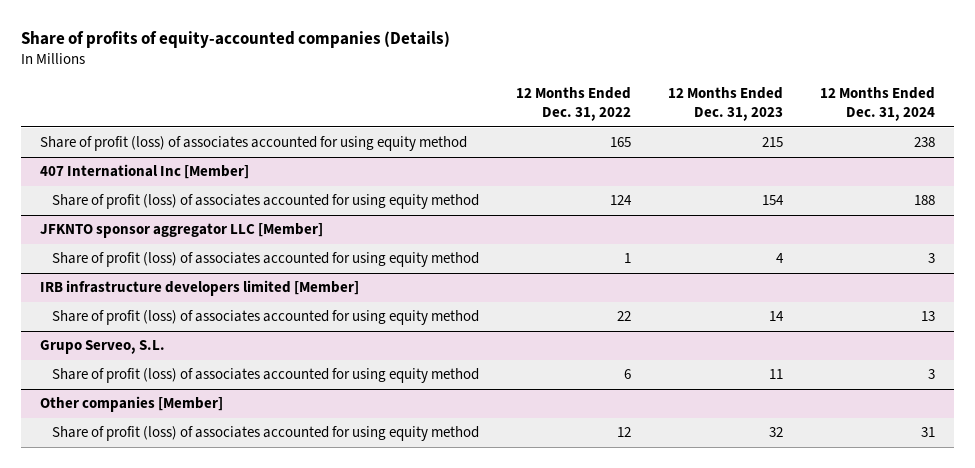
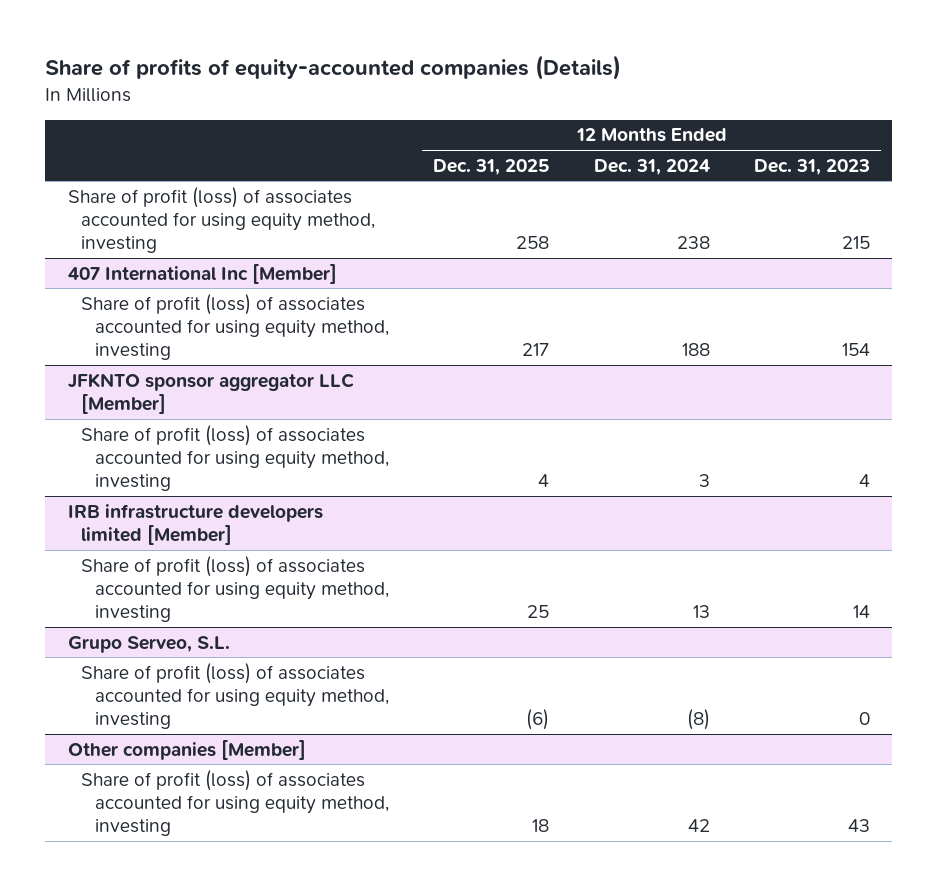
[515,87,631,122] 12 Months Ended Dec. 31, 2022 -> none
none -> [433,158,550,175] Dec. 31, 2025
[39,136,467,152] Share of profit (loss) of associates accounted for using equity method -> [67,186,376,254] Share of profit (loss) of associates accounted for using equity method, investing
[51,194,479,210] Share of profit (loss) of associates accounted for using equity method -> [81,293,390,361] Share of profit (loss) of associates accounted for using equity method, investing
[51,252,479,268] Share of profit (loss) of associates accounted for using equity method -> [81,424,390,492] Share of profit (loss) of associates accounted for using equity method, investing
[51,310,479,326] Share of profit (loss) of associates accounted for using equity method -> [81,555,390,623] Share of profit (loss) of associates accounted for using equity method, investing
[51,368,479,384] Share of profit (loss) of associates accounted for using equity method -> [81,662,390,730] Share of profit (loss) of associates accounted for using equity method, investing
[769,369,784,380] 11 -> [859,712,871,726] 0
[928,369,936,380] 3 -> [686,709,710,731] (8)
[51,426,479,442] Share of profit (loss) of associates accounted for using equity method -> [81,769,390,837] Share of profit (loss) of associates accounted for using equity method, investing
[769,427,784,438] 32 -> [848,819,871,833] 43
[921,427,936,438] 31 -> [687,819,710,833] 42

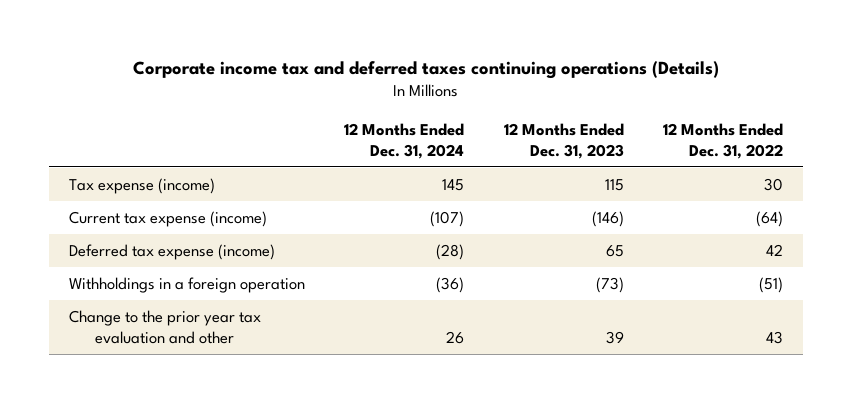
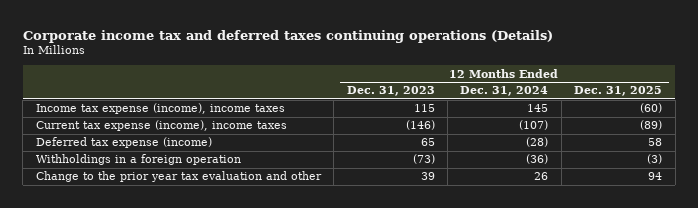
[662,122,783,159] 12 Months Ended Dec. 31, 2022 -> none
none -> [574,86,663,97] Dec. 31, 2025
[68,177,215,194] Tax expense (income) -> [35,103,285,115] Income tax expense (income), income taxes
[68,210,267,227] Current tax expense (income) -> [35,120,287,132] Current tax expense (income), income taxes

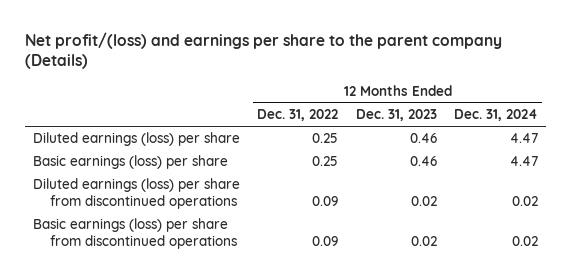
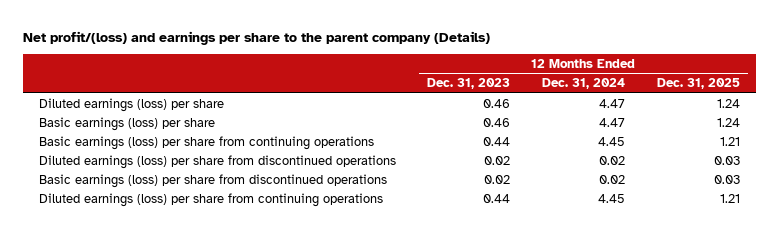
[257,109,339,122] Dec. 31, 2022 -> none
none -> [656,78,740,90] Dec. 31, 2025
none -> [38,135,374,150] Basic earnings (loss) per share from continuing operations
none -> [38,192,383,207] Diluted earnings (loss) per share from continuing operations

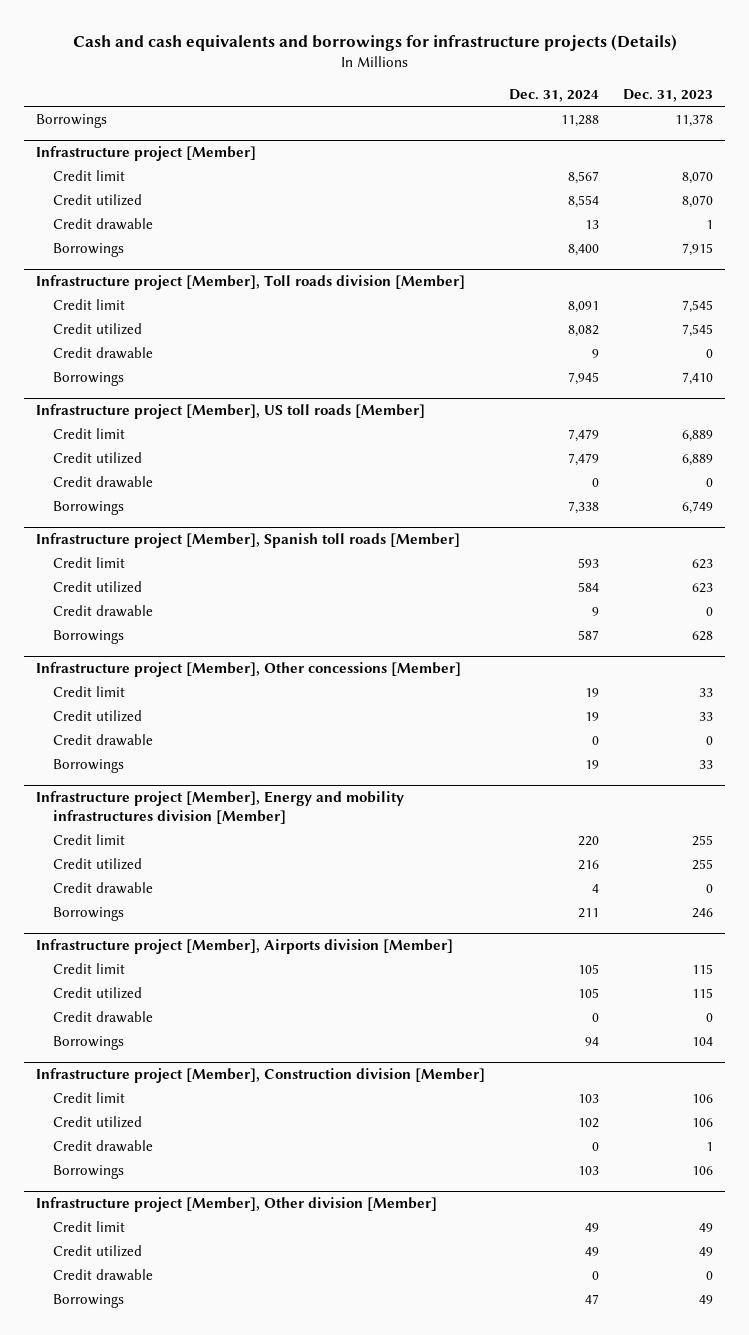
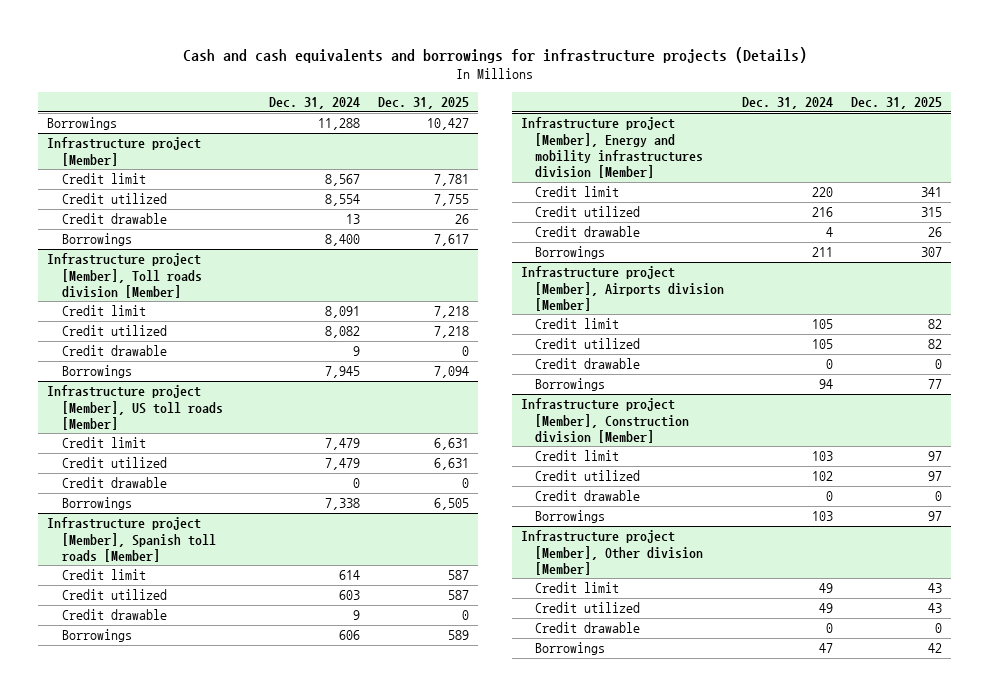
[623,88,714,102] Dec. 31, 2023 -> none
none -> [377,97,469,110] Dec. 31, 2025
[578,557,600,568] 593 -> [338,570,360,581] 614
[578,581,600,592] 584 -> [338,590,360,601] 603
[36,662,462,678] Infrastructure project [Member], Other concessions [Member] -> none
[52,685,125,697] Credit limit -> none
[52,709,142,722] Credit utilized -> none
[52,733,153,746] Credit drawable -> none
[52,758,124,773] Borrowings -> none
[578,629,600,640] 587 -> [338,630,360,641] 606

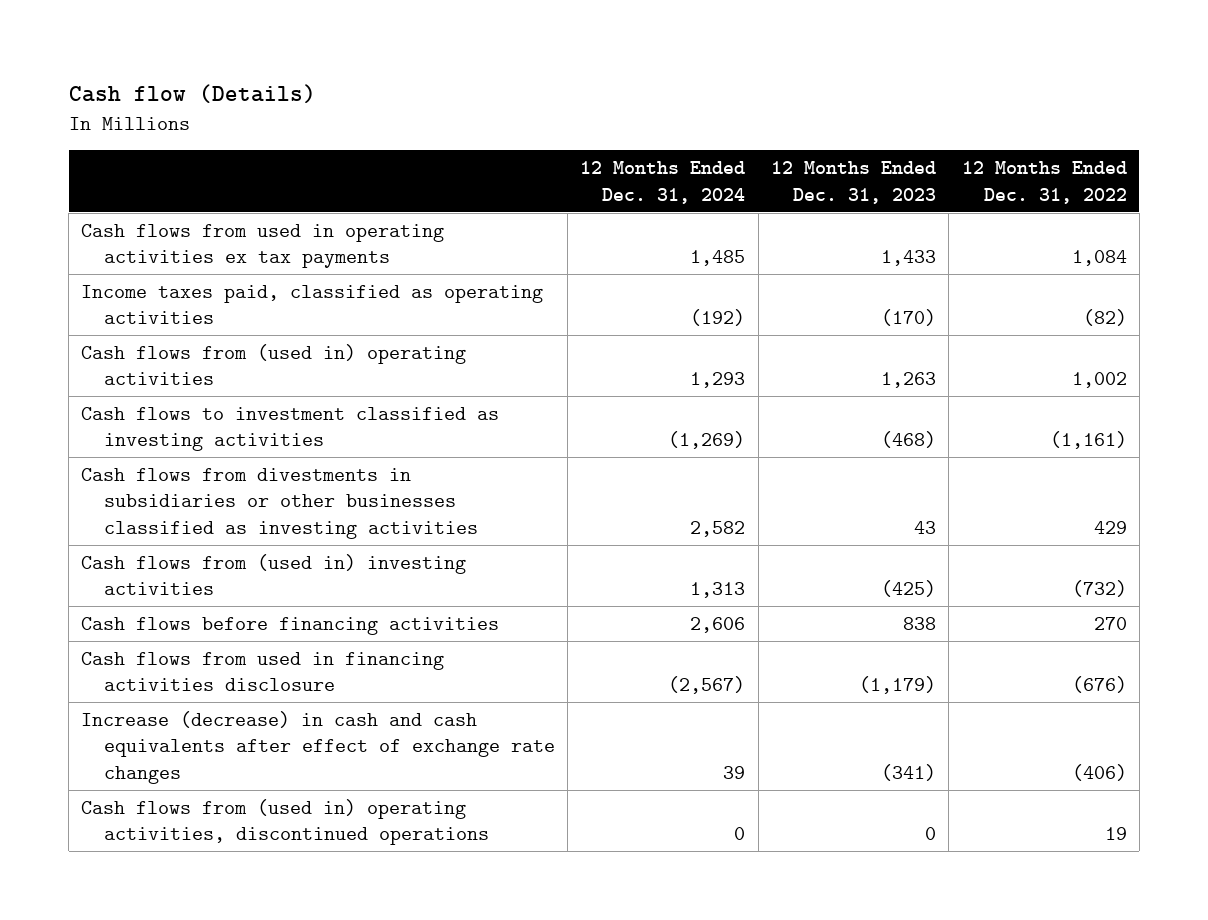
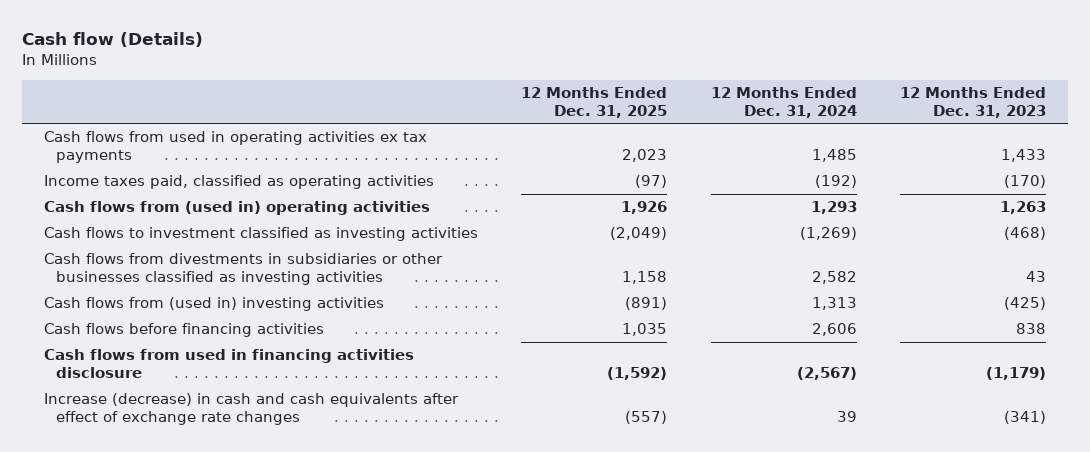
[961,161,1127,204] 12 Months Ended Dec. 31, 2022 -> none
none -> [521,87,668,118] 12 Months Ended Dec. 31, 2025
[81,798,489,846] Cash flows from (used in) operating activities, discontinued operations -> none

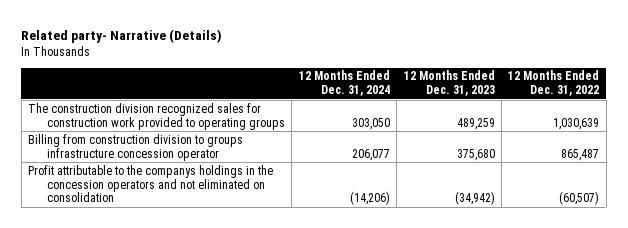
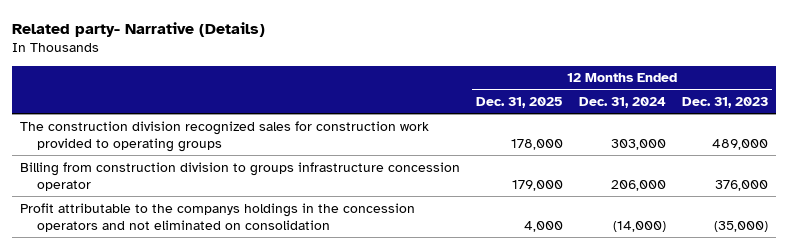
[508,70,600,97] 12 Months Ended Dec. 31, 2022 -> none
none -> [476,97,564,109] Dec. 31, 2025
[351,117,390,130] 303,050 -> [611,138,667,150] 303,000
[456,117,495,130] 489,259 -> [712,138,769,150] 489,000
[351,148,390,161] 206,077 -> [611,179,667,191] 206,000
[456,148,495,161] 375,680 -> [715,179,769,191] 376,000
[349,191,390,206] (14,206) -> [613,220,667,232] (14,000)
[454,191,495,206] (34,942) -> [714,220,769,232] (35,000)

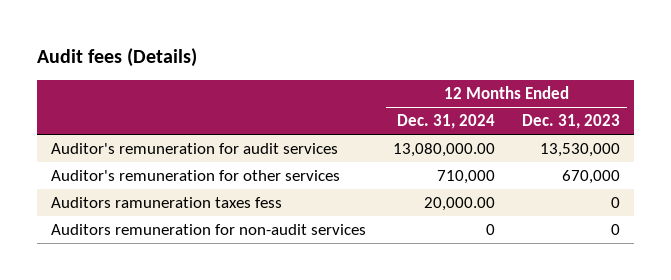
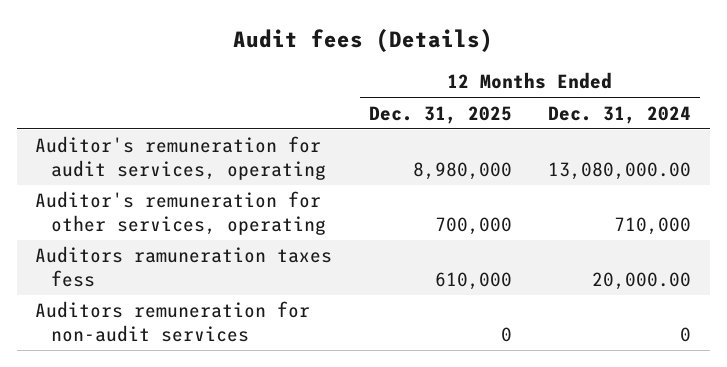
[522,113,621,129] Dec. 31, 2023 -> none
none -> [368,105,512,124] Dec. 31, 2025
[50,142,338,154] Auditor's remuneration for audit services -> [35,136,327,180] Auditor's remuneration for audit services, operating
[50,169,340,181] Auditor's remuneration for other services -> [35,191,327,235] Auditor's remuneration for other services, operating

